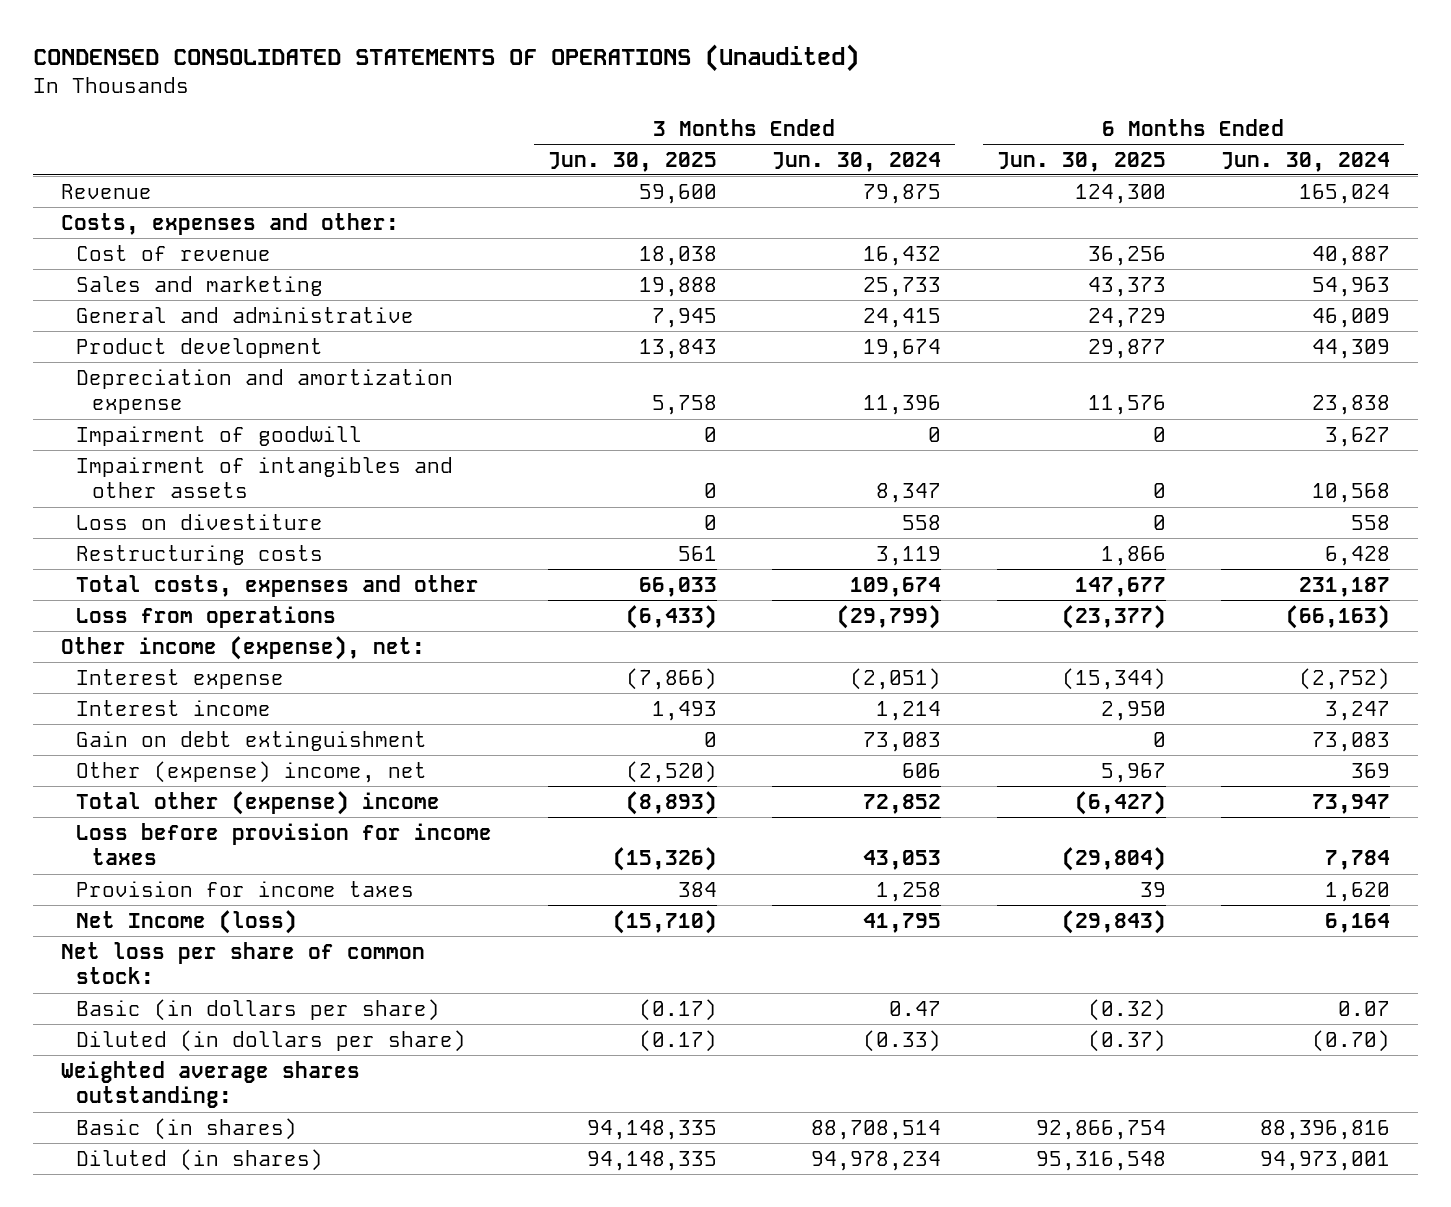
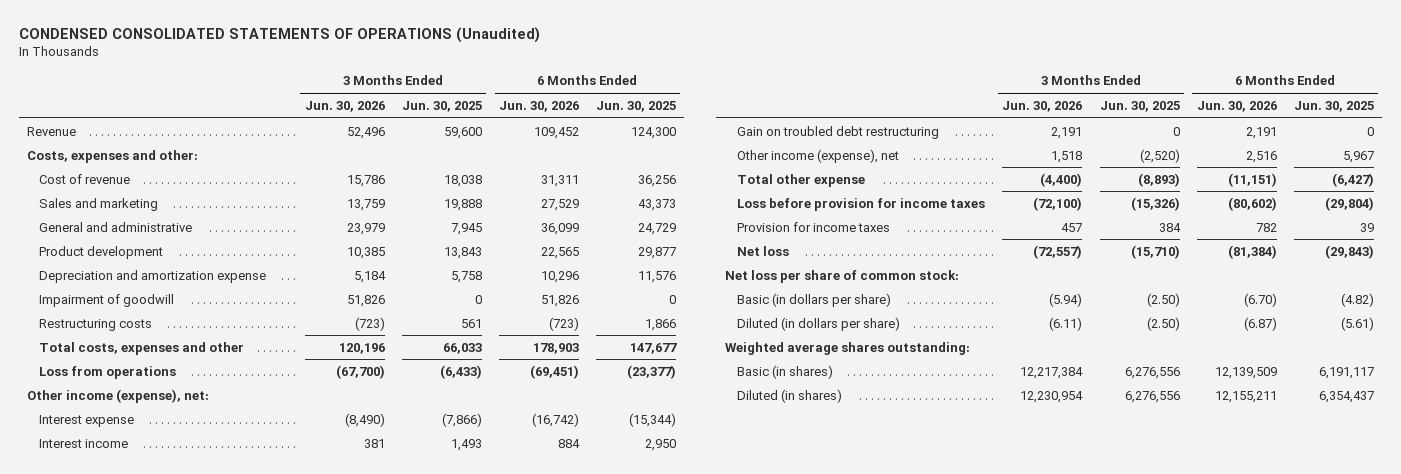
[772,151,942,172] Jun. 30, 2024 -> none
[1220,151,1390,172] Jun. 30, 2024 -> none
none -> [304,100,385,112] Jun. 30, 2026
none -> [498,100,579,112] Jun. 30, 2026
[76,456,454,499] Impairment of intangibles and other assets -> none
[76,513,324,530] Loss on divestiture -> none
[76,730,428,751] Gain on debt extinguishment -> [737,125,940,139] Gain on troubled debt restructuring
[76,760,428,783] Other (expense) income, net -> [737,148,900,163] Other income (expense), net
[76,790,441,815] Total other (expense) income -> [737,173,866,187] Total other expense
[76,909,298,934] Net Income (loss) -> [737,245,790,256] Net loss
[638,998,717,1021] (0.17) -> [1146,292,1180,307] (2.50)
[1087,998,1166,1021] (0.32) -> [1340,292,1374,307] (4.82)
[638,1029,717,1052] (0.17) -> [1146,316,1180,331] (2.50)
[1087,1029,1166,1052] (0.37) -> [1340,316,1374,331] (5.61)
[586,1119,717,1140] 94,148,335 -> [1124,366,1180,379] 6,276,556
[1035,1119,1166,1140] 92,866,754 -> [1318,366,1374,379] 6,191,117
[586,1150,717,1171] 94,148,335 -> [1124,390,1180,403] 6,276,556
[1035,1150,1166,1171] 95,316,548 -> [1318,390,1374,403] 6,354,437

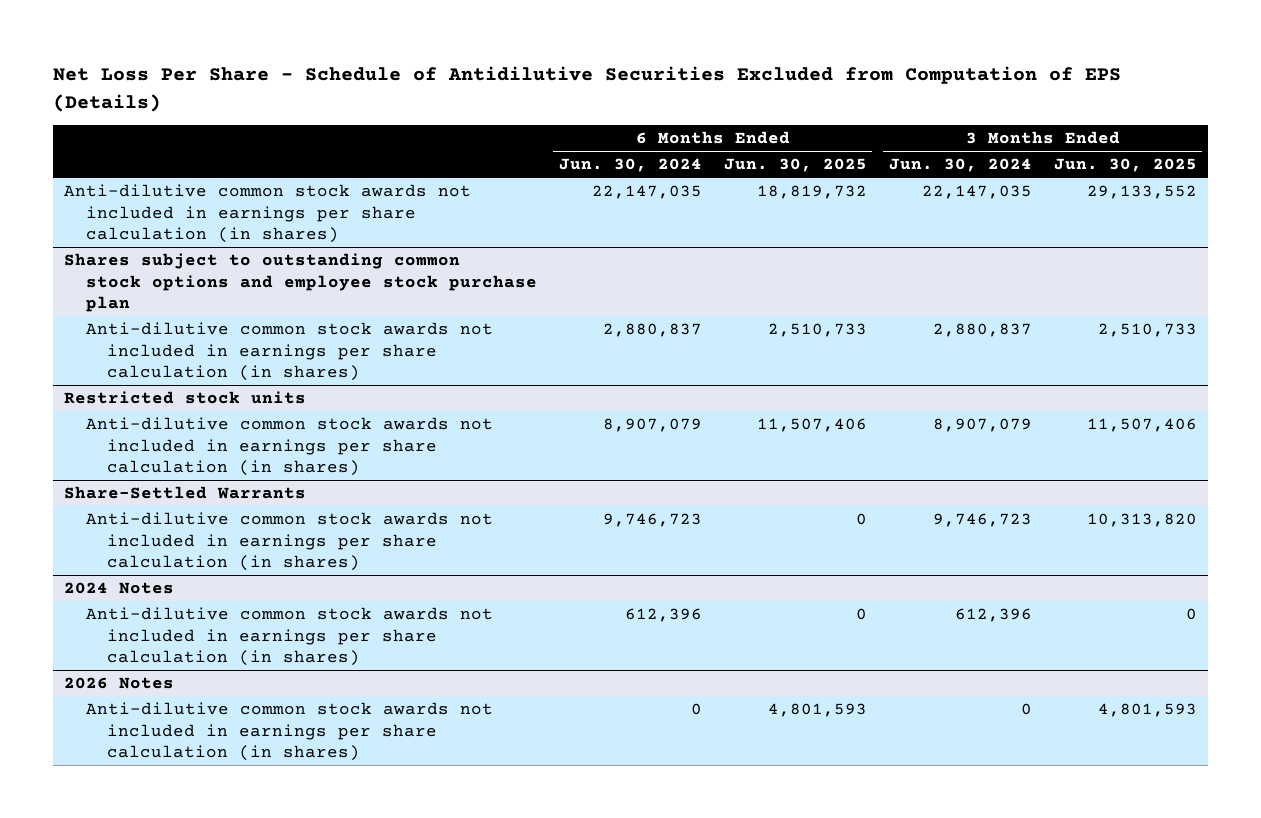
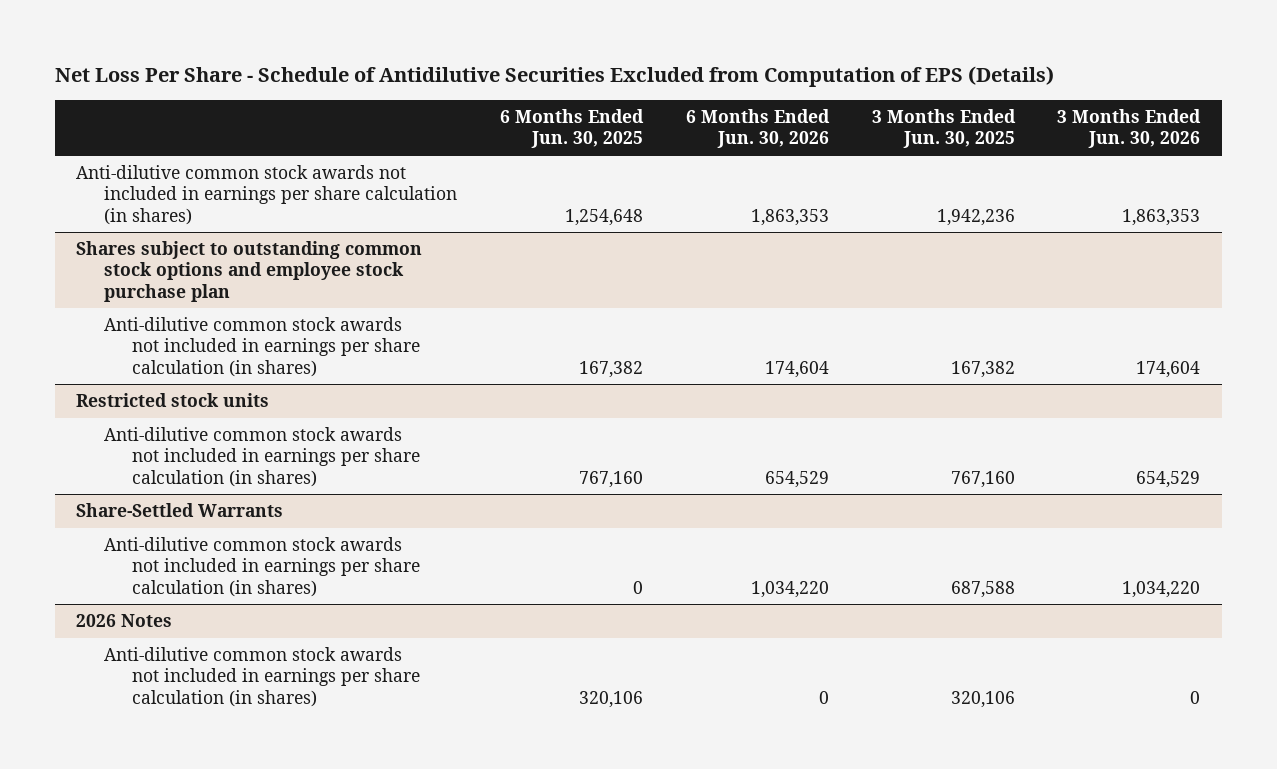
[558,158,702,173] Jun. 30, 2024 -> none
[888,158,1032,173] Jun. 30, 2024 -> none
none -> [685,109,830,149] 6 Months Ended Jun. 30, 2026
none -> [1057,109,1202,149] 3 Months Ended Jun. 30, 2026
[756,185,867,200] 18,819,732 -> [564,208,643,226] 1,254,648
[1086,185,1197,200] 29,133,552 -> [936,208,1015,226] 1,942,236
[767,323,867,338] 2,510,733 -> [578,360,643,378] 167,382
[1097,323,1197,338] 2,510,733 -> [950,360,1015,378] 167,382
[756,418,867,433] 11,507,406 -> [578,470,643,488] 767,160
[1086,418,1197,433] 11,507,406 -> [950,470,1015,488] 767,160
[64,582,175,595] 2024 Notes -> none
[85,607,493,667] Anti-dilutive common stock awards not included in earnings per share calculation (in shares) -> none
[1086,513,1197,528] 10,313,820 -> [950,580,1015,598] 687,588
[767,703,867,718] 4,801,593 -> [578,690,643,708] 320,106
[1097,703,1197,718] 4,801,593 -> [950,690,1015,708] 320,106

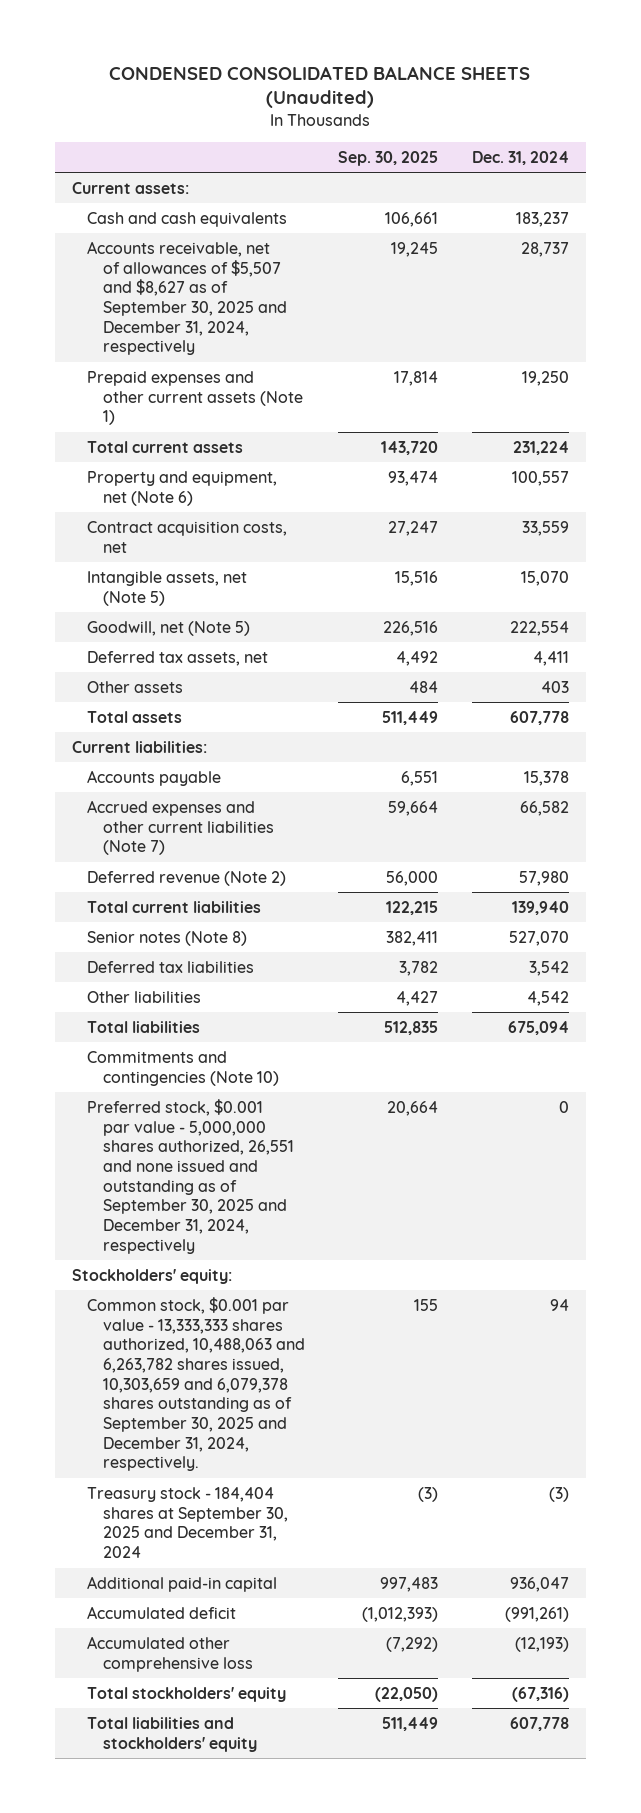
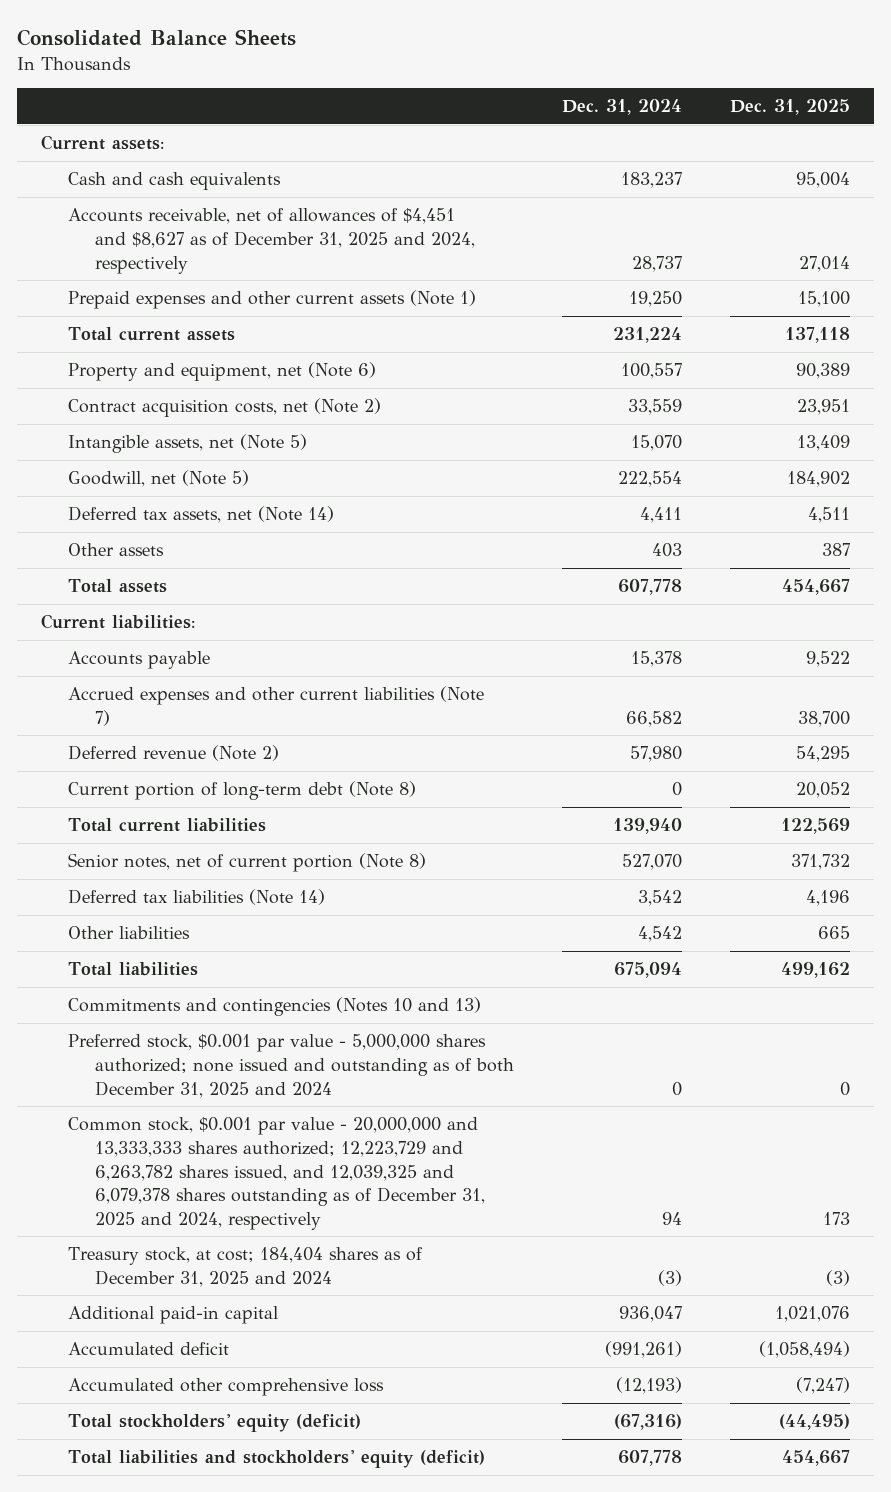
[109,65,531,109] CONDENSED CONSOLIDATED BALANCE SHEETS (Unaudited) -> [17,29,297,47] Consolidated Balance Sheets
[338,150,439,166] Sep. 30, 2025 -> none
none -> [730,99,851,116] Dec. 31, 2025
[87,240,287,356] Accounts receivable, net of allowances of $5,507 and $8,627 as of September 30, 2025 and December 31, 2024, respectively -> [68,208,476,274] Accounts receivable, net of allowances of $4,451 and $8,627 as of December 31, 2025 and 2024, respectively
[87,520,288,553] Contract acquisition costs, net -> [68,398,382,418] Contract acquisition costs, net (Note 2)
[87,650,269,666] Deferred tax assets, net -> [68,506,335,524] Deferred tax assets, net (Note 14)
none -> [68,781,417,801] Current portion of long-term debt (Note 8)
[87,930,248,946] Senior notes (Note 8) -> [68,853,427,873] Senior notes, net of current portion (Note 8)
[87,960,255,973] Deferred tax liabilities -> [68,889,326,906] Deferred tax liabilities (Note 14)
[71,1268,232,1284] Stockholders' equity: -> none
[87,1050,279,1086] Commitments and contingencies (Note 10) -> [68,997,482,1017] Commitments and contingencies (Notes 10 and 13)
[87,1098,294,1254] Preferred stock, $0.001 par value - 5,000,000 shares authorized, 26,551 and none issued and outstanding as of September 30, 2025 and December 31, 2024, respectively -> [68,1034,515,1098] Preferred stock, $0.001 par value - 5,000,000 shares authorized; none issued and outstanding as of both December 31, 2025 and 2024
[87,1296,305,1472] Common stock, $0.001 par value - 13,333,333 shares authorized, 10,488,063 and 6,263,782 shares issued, 10,303,659 and 6,079,378 shares outstanding as of September 30, 2025 and December 31, 2024, respectively. -> [68,1117,486,1230] Common stock, $0.001 par value - 20,000,000 and 13,333,333 shares authorized; 12,223,729 and 6,263,782 shares issued, and 12,039,325 and 6,079,378 shares outstanding as of December 31, 2025 and 2024, respectively
[87,1486,288,1558] Treasury stock - 184,404 shares at September 30, 2025 and December 31, 2024 -> [68,1247,424,1287] Treasury stock, at cost; 184,404 shares as of December 31, 2025 and 2024
[87,1686,287,1702] Total stockholders' equity -> [68,1414,362,1433] Total stockholders' equity (deficit)
[87,1716,257,1752] Total liabilities and stockholders' equity -> [68,1450,486,1469] Total liabilities and stockholders' equity (deficit)

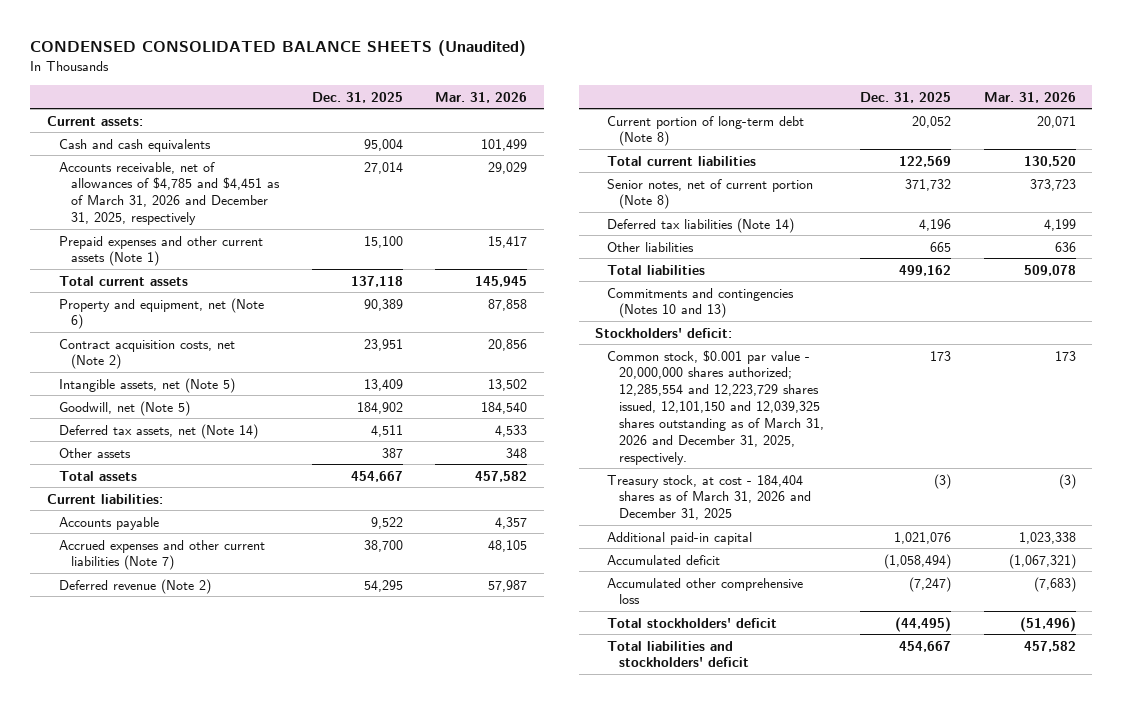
[17,29,297,47] Consolidated Balance Sheets -> [30,40,527,57] CONDENSED CONSOLIDATED BALANCE SHEETS (Unaudited)
[562,99,683,116] Dec. 31, 2024 -> none
none -> [435,91,528,103] Mar. 31, 2026
[68,208,476,274] Accounts receivable, net of allowances of $4,451 and $8,627 as of December 31, 2025 and 2024, respectively -> [58,161,280,226] Accounts receivable, net of allowances of $4,785 and $4,451 as of March 31, 2026 and December 31, 2025, respectively
[68,1034,515,1098] Preferred stock, $0.001 par value - 5,000,000 shares authorized; none issued and outstanding as of both December 31, 2025 and 2024 -> none
none -> [595,327,733,338] Stockholders' deficit:
[68,1117,486,1230] Common stock, $0.001 par value - 20,000,000 and 13,333,333 shares authorized; 12,223,729 and 6,263,782 shares issued, and 12,039,325 and 6,079,378 shares outstanding as of December 31, 2025 and 2024, respectively -> [607,349,825,465] Common stock, $0.001 par value - 20,000,000 shares authorized; 12,285,554 and 12,223,729 shares issued, 12,101,150 and 12,039,325 shares outstanding as of March 31, 2026 and December 31, 2025, respectively.
[68,1247,424,1287] Treasury stock, at cost; 184,404 shares as of December 31, 2025 and 2024 -> [607,474,812,521] Treasury stock, at cost - 184,404 shares as of March 31, 2026 and December 31, 2025
[68,1414,362,1433] Total stockholders' equity (deficit) -> [607,617,778,628] Total stockholders' deficit
[68,1450,486,1469] Total liabilities and stockholders' equity (deficit) -> [607,640,750,668] Total liabilities and stockholders' deficit

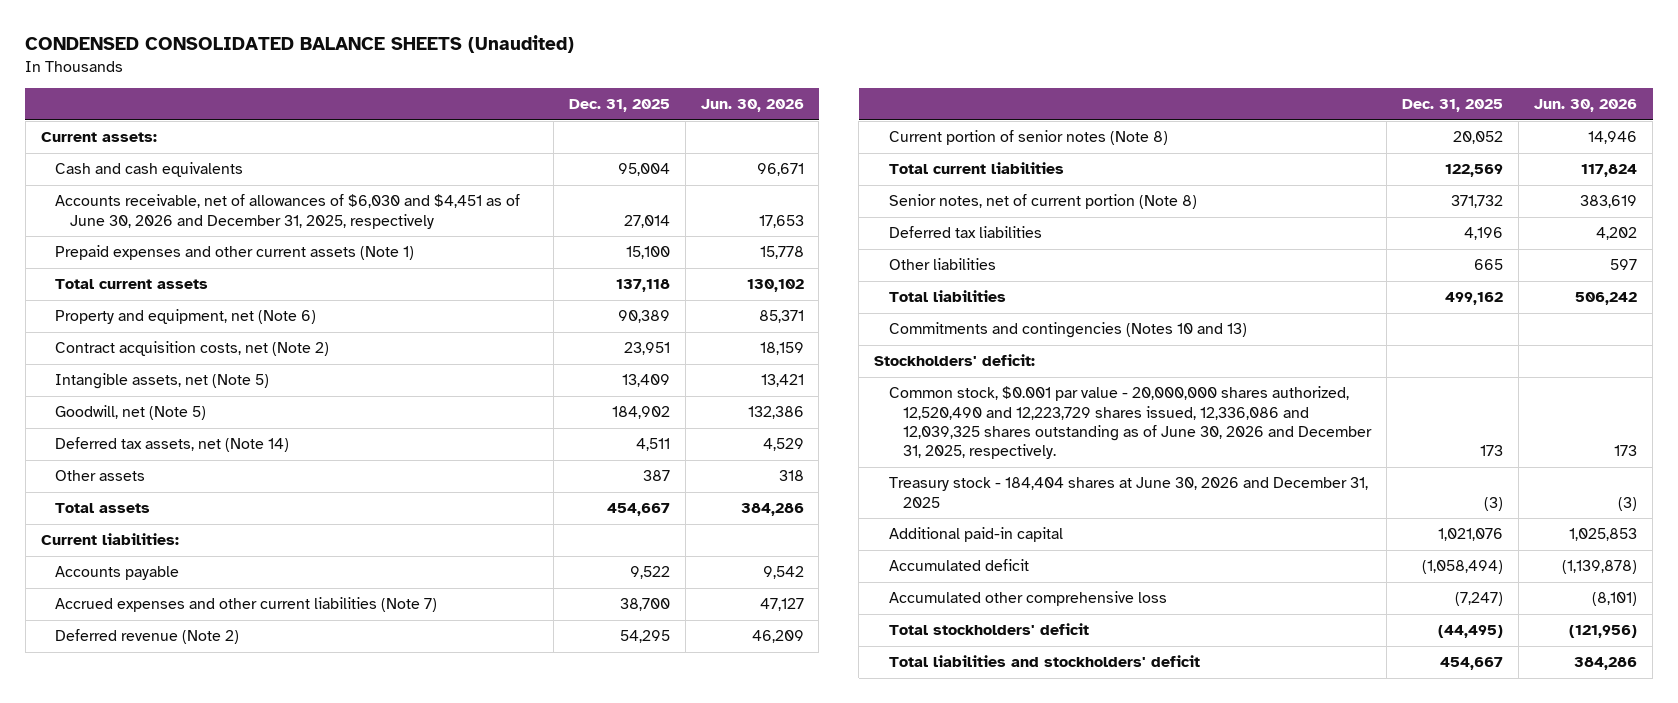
[435,91,528,103] Mar. 31, 2026 -> none
none -> [700,99,804,113] Jun. 30, 2026
[58,161,280,226] Accounts receivable, net of allowances of $4,785 and $4,451 as of March 31, 2026 and December 31, 2025, respectively -> [55,194,521,229] Accounts receivable, net of allowances of $6,030 and $4,451 as of June 30, 2026 and December 31, 2025, respectively
[607,115,805,147] Current portion of long-term debt (Note 8) -> [888,130,1168,146] Current portion of senior notes (Note 8)
[607,217,795,233] Deferred tax liabilities (Note 14) -> [888,226,1042,239] Deferred tax liabilities
[607,349,825,465] Common stock, $0.001 par value - 20,000,000 shares authorized; 12,285,554 and 12,223,729 shares issued, 12,101,150 and 12,039,325 shares outstanding as of March 31, 2026 and December 31, 2025, respectively. -> [888,386,1373,460] Common stock, $0.001 par value - 20,000,000 shares authorized, 12,520,490 and 12,223,729 shares issued, 12,336,086 and 12,039,325 shares outstanding as of June 30, 2026 and December 31, 2025, respectively.
[607,474,812,521] Treasury stock, at cost - 184,404 shares as of March 31, 2026 and December 31, 2025 -> [888,477,1368,508] Treasury stock - 184,404 shares at June 30, 2026 and December 31, 2025

